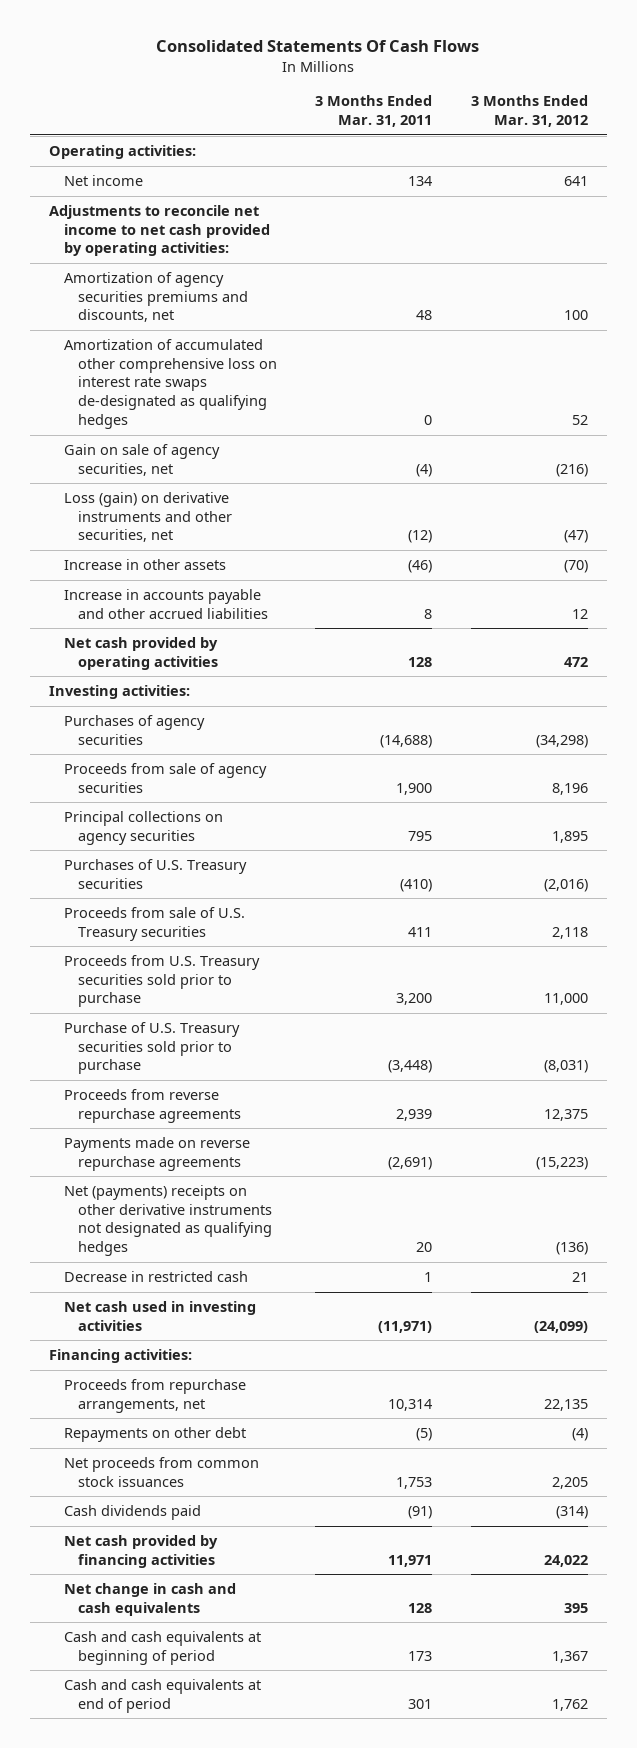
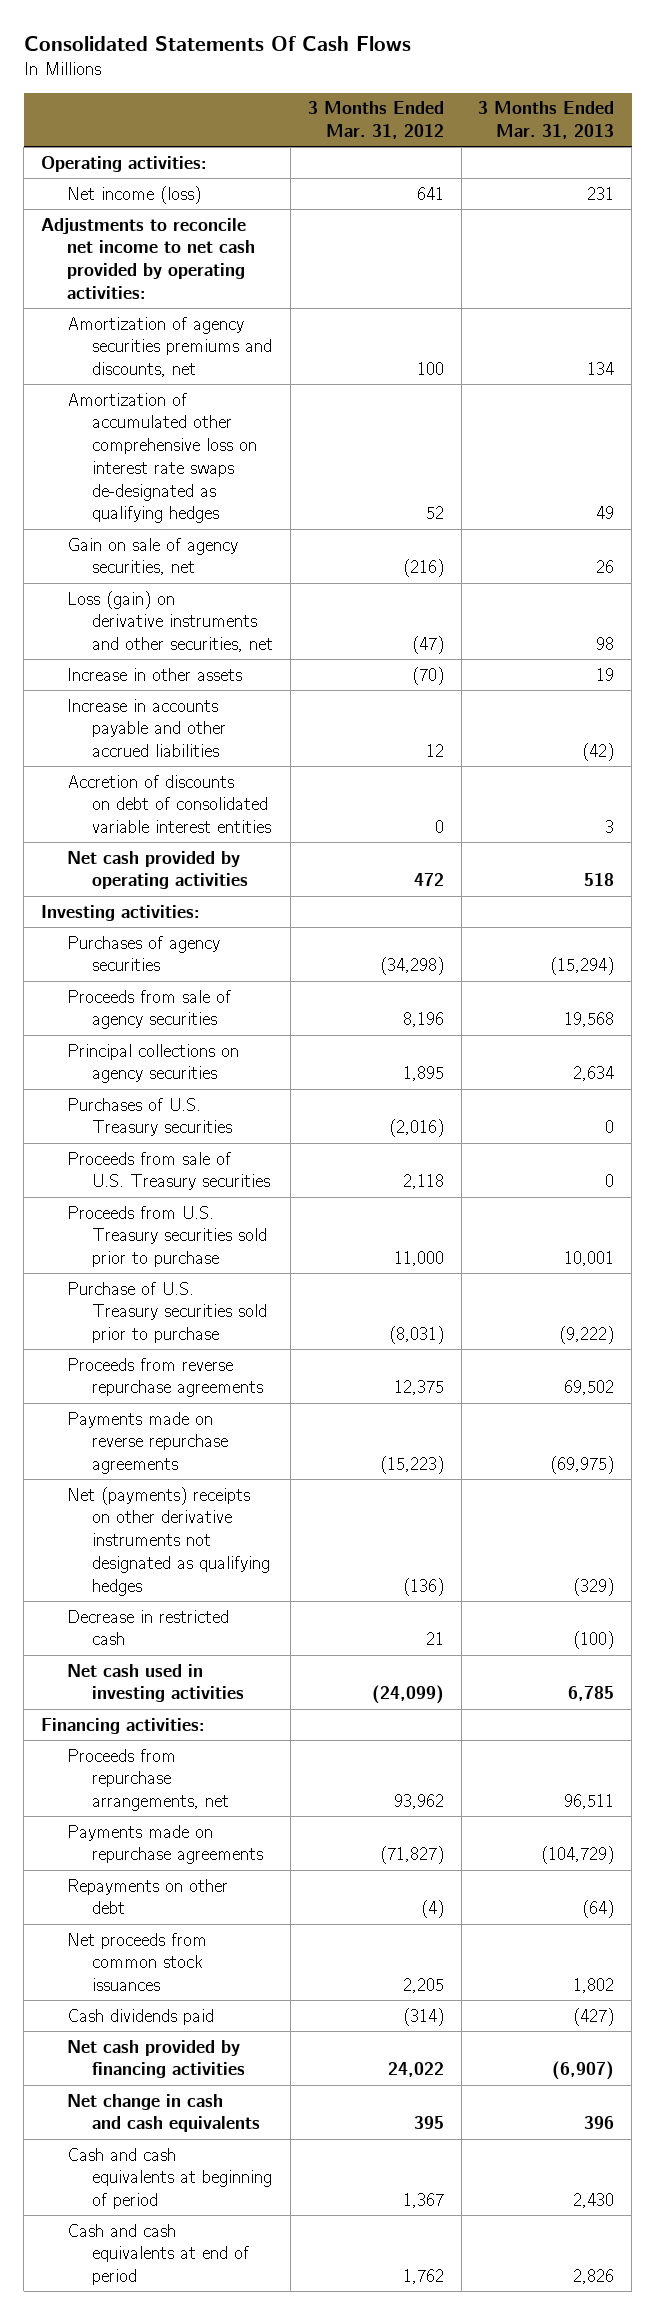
[315,95,433,128] 3 Months Ended Mar. 31, 2011 -> none
none -> [478,101,615,139] 3 Months Ended Mar. 31, 2013
[63,175,143,187] Net income -> [66,185,201,204] Net income (loss)
none -> [66,774,272,834] Accretion of discounts on debt of consolidated variable interest entities
[543,1398,588,1411] 22,135 -> [393,1794,444,1810] 93,962
none -> [66,1824,264,1865] Payments made on repurchase agreements

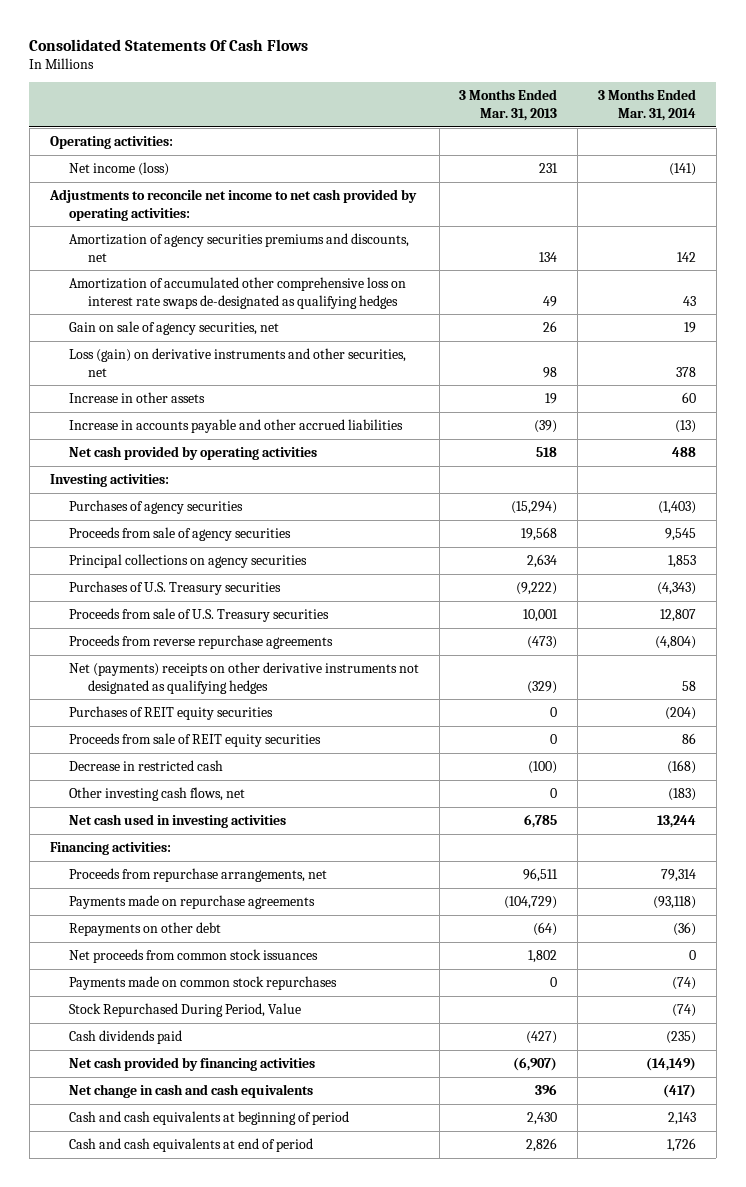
[307,101,444,139] 3 Months Ended Mar. 31, 2012 -> none
none -> [597,89,696,122] 3 Months Ended Mar. 31, 2014
[66,774,272,834] Accretion of discounts on debt of consolidated variable interest entities -> none
[582,743,615,762] (42) -> [534,419,558,433] (39)
[66,1205,268,1268] Proceeds from U.S. Treasury securities sold prior to purchase -> none
[66,1281,268,1344] Purchase of U.S. Treasury securities sold prior to purchase -> none
[66,1411,229,1475] Payments made on reverse repurchase agreements -> none
[605,1120,615,1134] 0 -> [516,581,558,595] (9,222)
[605,1174,615,1188] 0 -> [523,608,559,622] 10,001
[564,1380,615,1396] 69,502 -> [527,635,558,649] (473)
none -> [68,705,273,720] Purchases of REIT equity securities
none -> [68,732,321,747] Proceeds from sale of REIT equity securities
none -> [68,786,245,801] Other investing cash flows, net
none -> [68,975,337,990] Payments made on common stock repurchases
none -> [68,1002,301,1017] Stock Repurchased During Period, Value

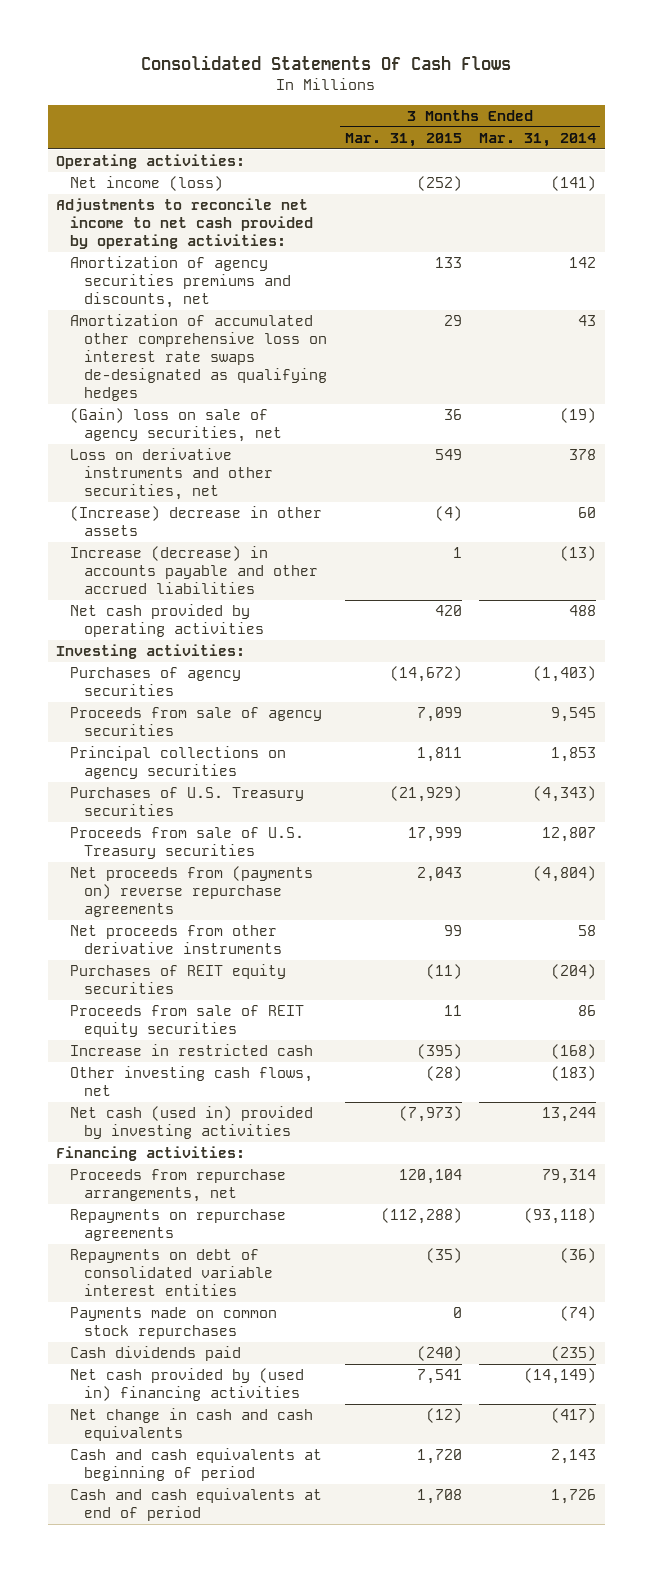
[459,89,558,122] 3 Months Ended Mar. 31, 2013 -> none
none -> [344,132,462,147] Mar. 31, 2015
[68,320,279,335] Gain on sale of agency securities, net -> [70,408,283,443] (Gain) loss on sale of agency securities, net
[683,321,696,333] 19 -> [560,408,597,424] (19)
[68,347,406,377] Loss (gain) on derivative instruments and other securities, net -> [70,448,274,500] Loss on derivative instruments and other securities, net
[68,391,205,403] Increase in other assets -> [70,506,323,537] (Increase) decrease in other assets
[68,418,403,433] Increase in accounts payable and other accrued liabilities -> [70,546,319,594] Increase (decrease) in accounts payable and other accrued liabilities
[68,634,333,649] Proceeds from reverse repurchase agreements -> [70,866,314,917] Net proceeds from (payments on) reverse repurchase agreements
[68,661,419,694] Net (payments) receipts on other derivative instruments not designated as qualifying hedges -> [70,925,283,955] Net proceeds from other derivative instruments
[68,759,223,771] Decrease in restricted cash -> [70,1044,314,1057] Increase in restricted cash
[68,813,286,828] Net cash used in investing activities -> [70,1106,314,1140] Net cash (used in) provided by investing activities
[68,948,318,963] Net proceeds from common stock issuances -> none
[68,894,315,909] Payments made on repurchase agreements -> [70,1209,287,1242] Repayments on repurchase agreements
[68,921,221,936] Repayments on other debt -> [70,1249,274,1296] Repayments on debt of consolidated variable interest entities
[68,1002,301,1017] Stock Repurchased During Period, Value -> none
[68,1056,315,1071] Net cash provided by financing activities -> [70,1368,305,1402] Net cash provided by (used in) financing activities

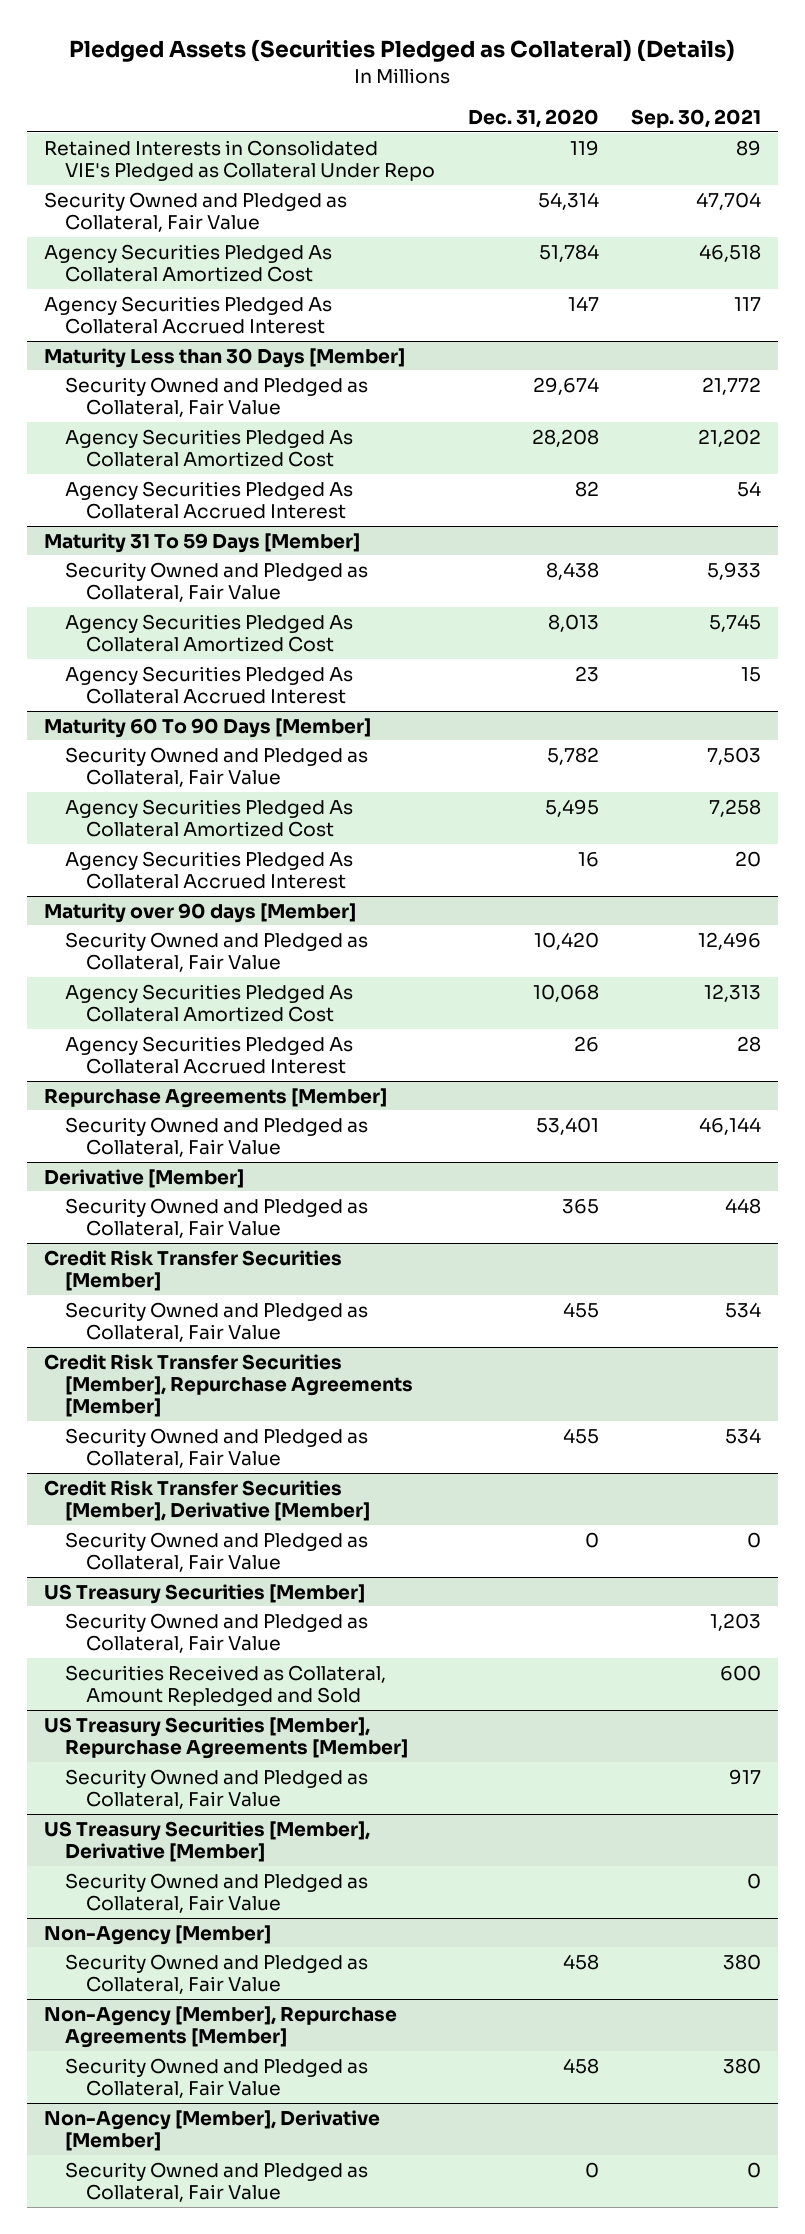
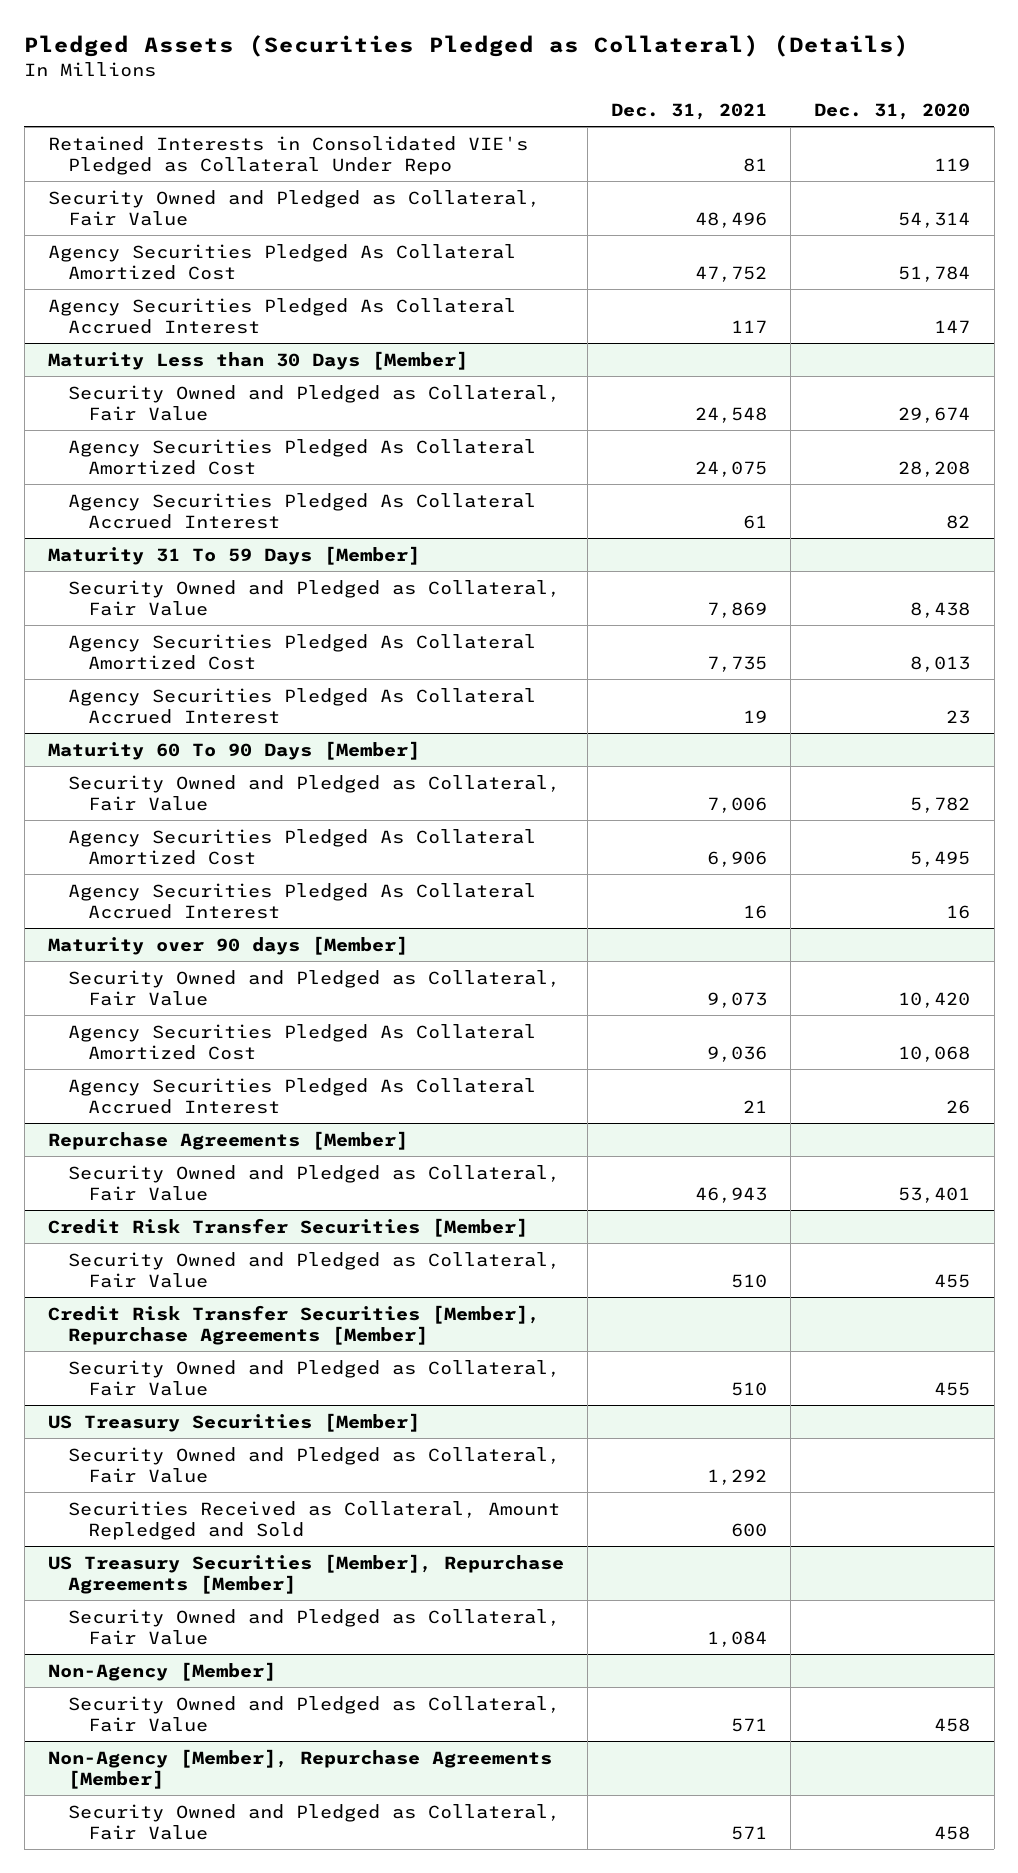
[631,108,762,128] Sep. 30, 2021 -> none
none -> [611,103,768,121] Dec. 31, 2021
[43,1168,244,1188] Derivative [Member] -> none
[64,1197,368,1238] Security Owned and Pledged as Collateral, Fair Value -> none
[43,1479,370,1521] Credit Risk Transfer Securities [Member], Derivative [Member] -> none
[64,1531,368,1572] Security Owned and Pledged as Collateral, Fair Value -> none
[43,1820,370,1862] US Treasury Securities [Member], Derivative [Member] -> none
[64,1872,368,1913] Security Owned and Pledged as Collateral, Fair Value -> none
[43,2109,380,2151] Non-Agency [Member], Derivative [Member] -> none
[64,2161,368,2202] Security Owned and Pledged as Collateral, Fair Value -> none

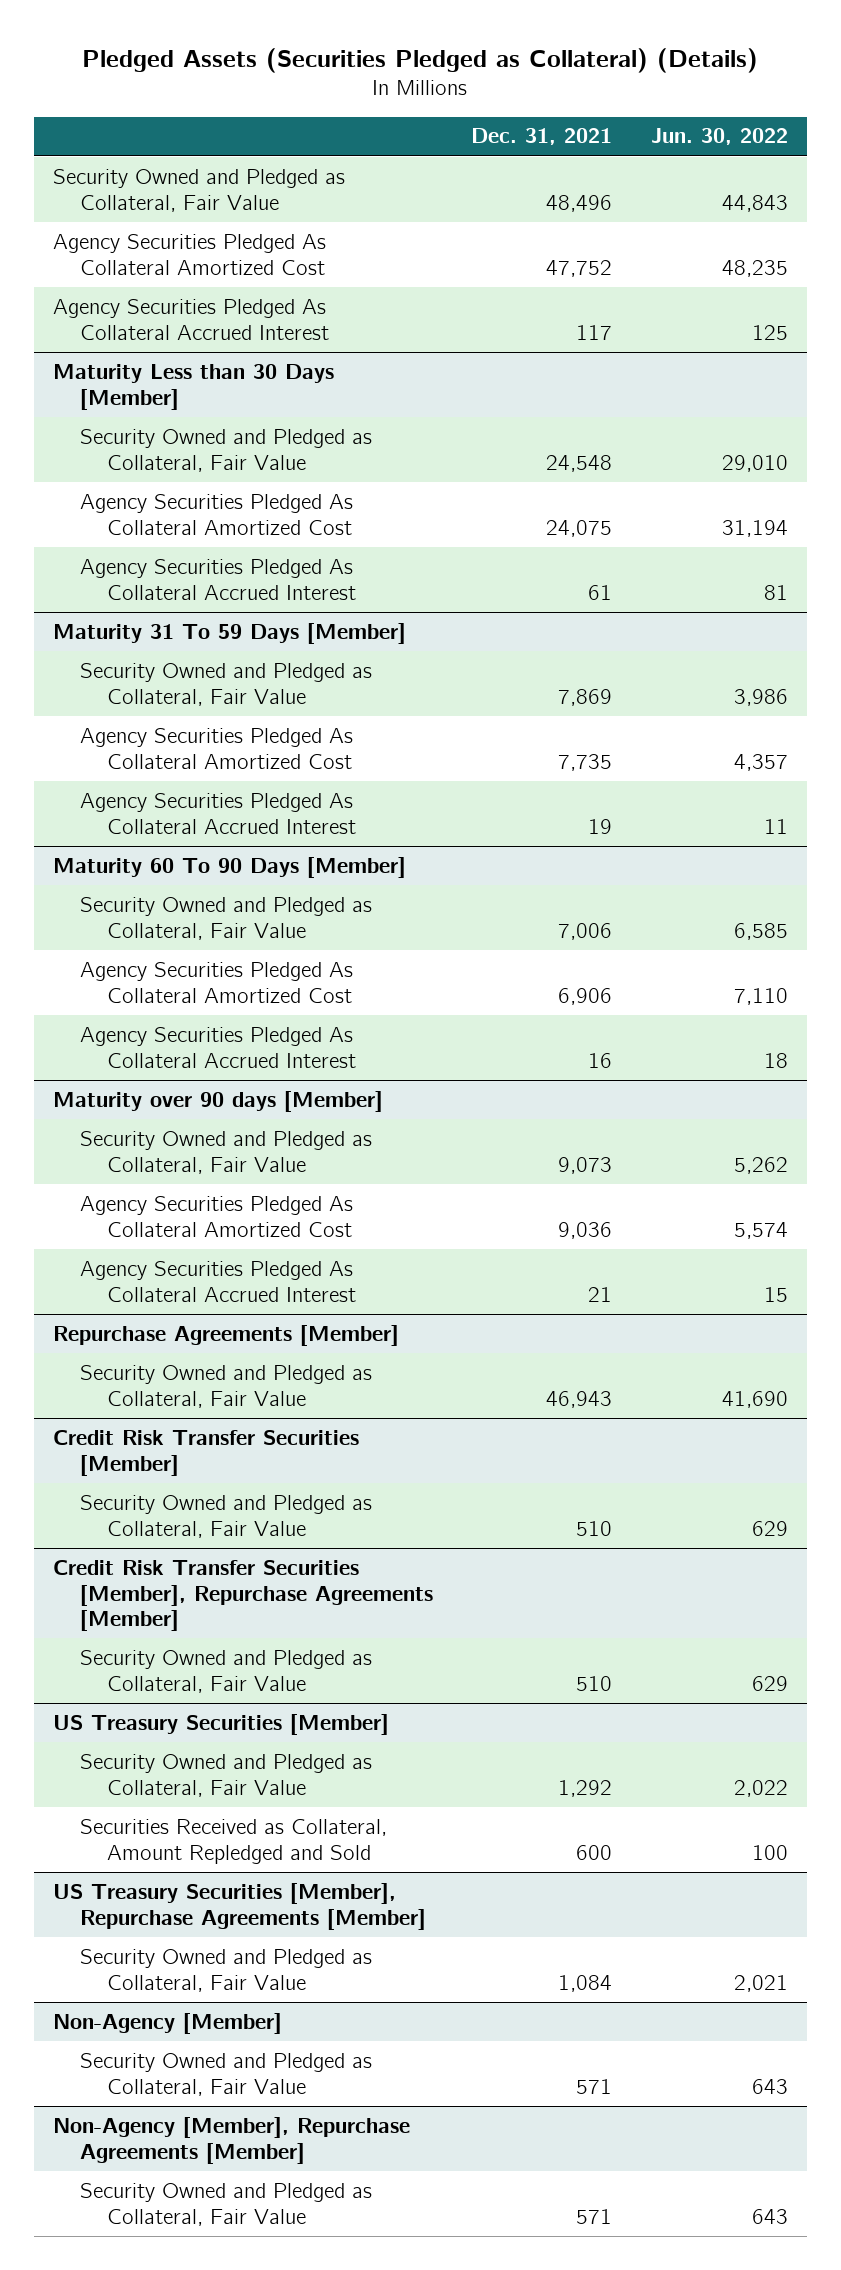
[814,103,971,121] Dec. 31, 2020 -> none
none -> [650,128,788,146] Jun. 30, 2022
[48,135,529,176] Retained Interests in Consolidated VIE's Pledged as Collateral Under Repo -> none

